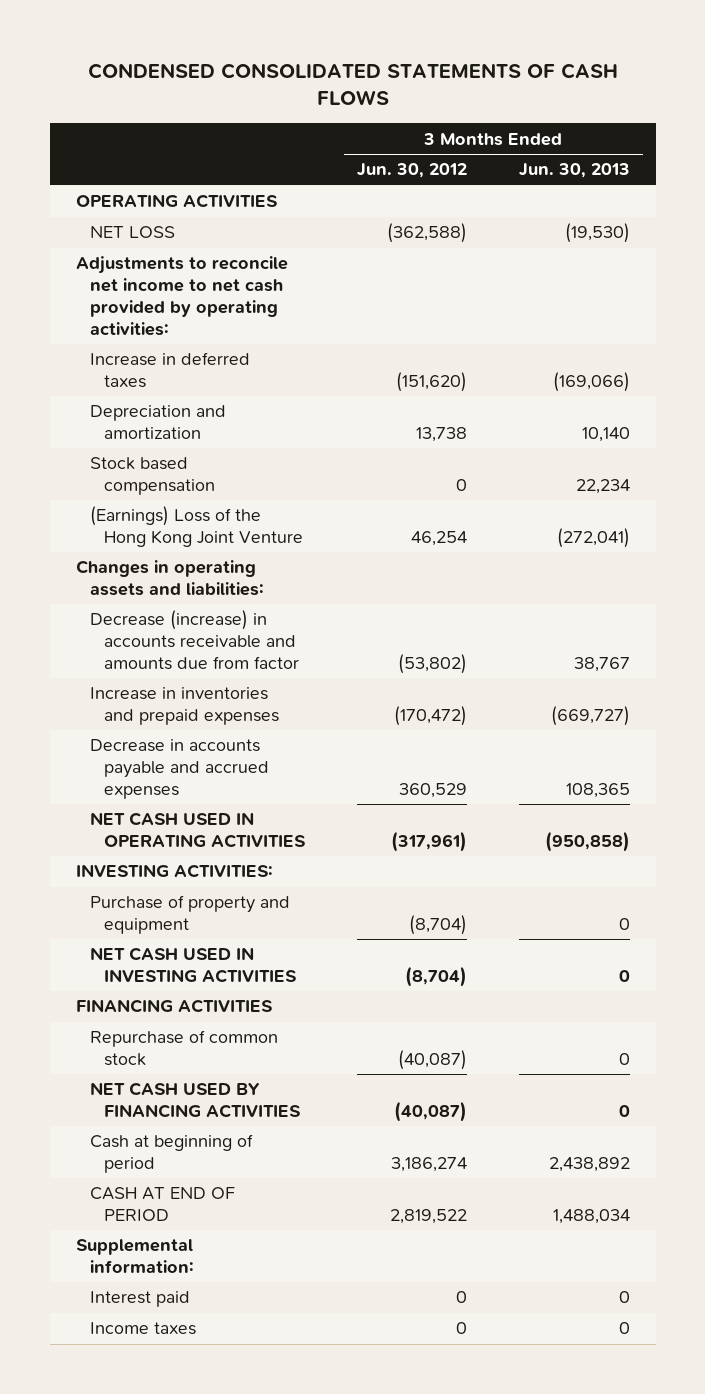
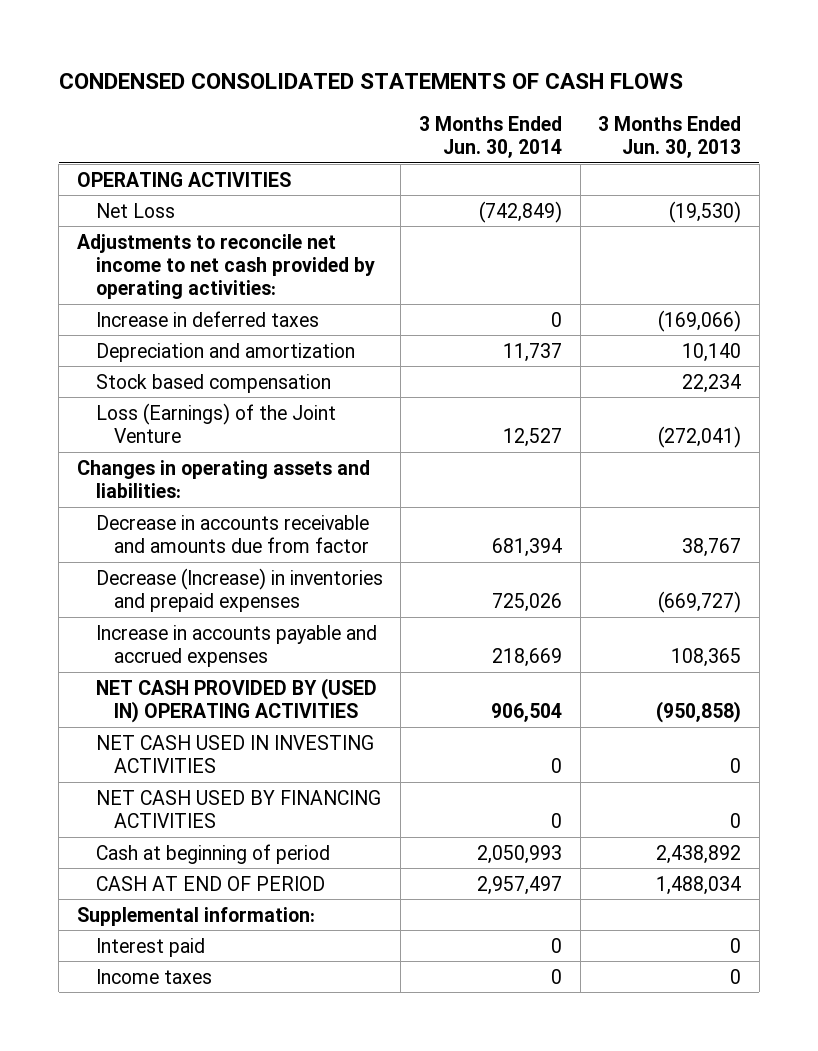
[357,163,468,179] Jun. 30, 2012 -> none
none -> [418,115,562,159] 3 Months Ended Jun. 30, 2014
[90,226,176,239] NET LOSS -> [95,202,175,218] Net Loss
[90,506,304,548] (Earnings) Loss of the Hong Kong Joint Venture -> [95,402,336,443] Loss (Earnings) of the Joint Venture
[75,864,273,879] INVESTING ACTIVITIES: -> none
[90,895,291,935] Purchase of property and equipment -> none
[90,610,300,670] Decrease (increase) in accounts receivable and amounts due from factor -> [95,514,370,553] Decrease in accounts receivable and amounts due from factor
[90,687,280,726] Increase in inventories and prepaid expenses -> [95,567,383,612] Decrease (Increase) in inventories and prepaid expenses
[90,739,270,799] Decrease in accounts payable and accrued expenses -> [95,624,377,667] Increase in accounts payable and accrued expenses
[90,812,307,849] NET CASH USED IN OPERATING ACTIVITIES -> [95,677,377,723] NET CASH PROVIDED BY (USED IN) OPERATING ACTIVITIES
[75,999,273,1014] FINANCING ACTIVITIES -> none
[90,1030,279,1067] Repurchase of common stock -> none

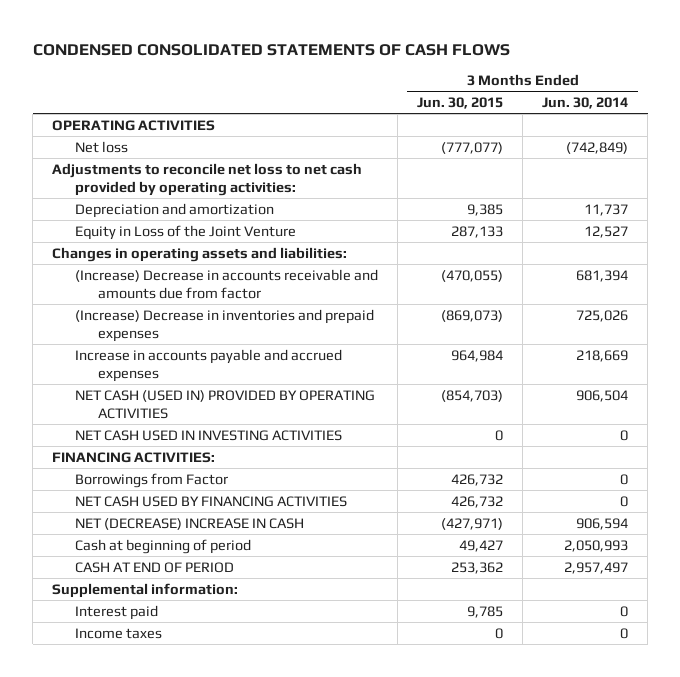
[598,115,742,159] 3 Months Ended Jun. 30, 2013 -> none
none -> [417,97,504,110] Jun. 30, 2015
[95,310,319,327] Increase in deferred taxes -> none
[95,202,175,218] Net Loss -> [75,140,129,153] Net loss
[76,233,375,299] Adjustments to reconcile net income to net cash provided by operating activities: -> [52,162,363,196] Adjustments to reconcile net loss to net cash provided by operating activities:
[95,373,331,393] Stock based compensation -> none
[95,402,336,443] Loss (Earnings) of the Joint Venture -> [75,224,297,240] Equity in Loss of the Joint Venture
[95,514,370,553] Decrease in accounts receivable and amounts due from factor -> [75,268,379,299] (Increase) Decrease in accounts receivable and amounts due from factor
[95,567,383,612] Decrease (Increase) in inventories and prepaid expenses -> [75,308,375,342] (Increase) Decrease in inventories and prepaid expenses
[95,677,377,723] NET CASH PROVIDED BY (USED IN) OPERATING ACTIVITIES -> [75,389,376,419] NET CASH (USED IN) PROVIDED BY OPERATING ACTIVITIES
none -> [52,451,216,463] FINANCING ACTIVITIES:
none -> [75,472,229,488] Borrowings from Factor
none -> [75,517,305,530] NET (DECREASE) INCREASE IN CASH

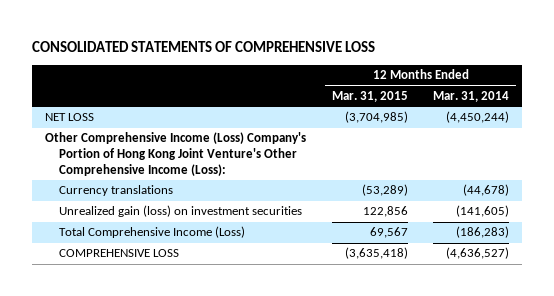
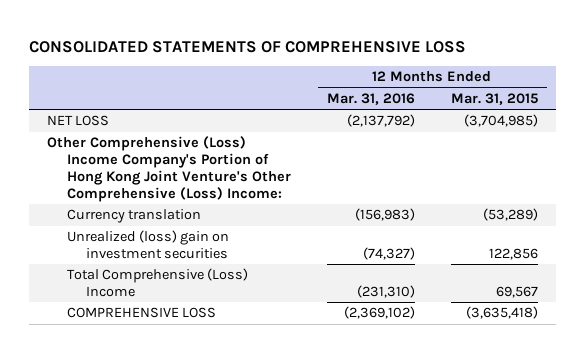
[433,90,510,102] Mar. 31, 2014 -> none
none -> [326,93,415,106] Mar. 31, 2016
[45,132,307,176] Other Comprehensive Income (Loss) Company's Portion of Hong Kong Joint Venture's Other Comprehensive Income (Loss): -> [47,136,291,202] Other Comprehensive (Loss) Income Company's Portion of Hong Kong Joint Venture's Other Comprehensive (Loss) Income:
[59,185,174,197] Currency translations -> [66,209,201,224] Currency translation
[59,205,303,218] Unrealized gain (loss) on investment securities -> [66,230,229,260] Unrealized (loss) gain on investment securities
[59,226,246,239] Total Comprehensive Income (Loss) -> [66,268,248,298] Total Comprehensive (Loss) Income

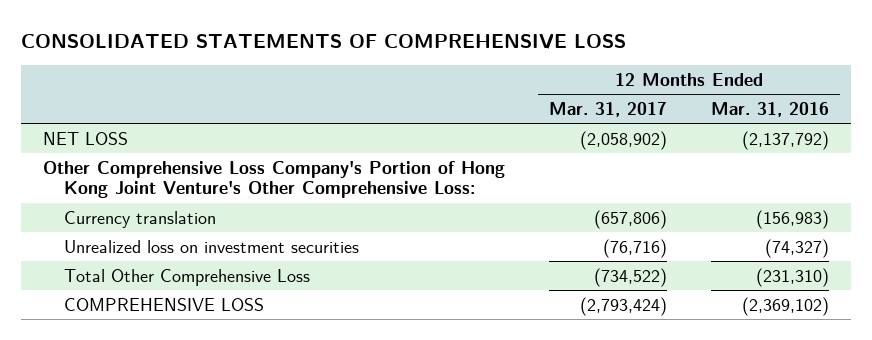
[451,93,539,106] Mar. 31, 2015 -> none
none -> [549,101,668,117] Mar. 31, 2017
[47,136,291,202] Other Comprehensive (Loss) Income Company's Portion of Hong Kong Joint Venture's Other Comprehensive (Loss) Income: -> [42,160,505,199] Other Comprehensive Loss Company's Portion of Hong Kong Joint Venture's Other Comprehensive Loss:
[66,230,229,260] Unrealized (loss) gain on investment securities -> [64,239,360,253] Unrealized loss on investment securities
[66,268,248,298] Total Comprehensive (Loss) Income -> [64,268,311,286] Total Other Comprehensive Loss

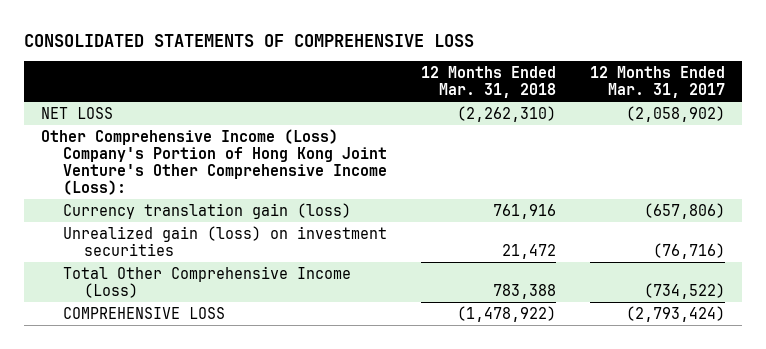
[711,101,830,117] Mar. 31, 2016 -> none
none -> [420,65,556,98] 12 Months Ended Mar. 31, 2018
[42,160,505,199] Other Comprehensive Loss Company's Portion of Hong Kong Joint Venture's Other Comprehensive Loss: -> [41,128,387,195] Other Comprehensive Income (Loss) Company's Portion of Hong Kong Joint Venture's Other Comprehensive Income (Loss):
[64,210,217,228] Currency translation -> [62,202,351,219] Currency translation gain (loss)
[64,239,360,253] Unrealized loss on investment securities -> [62,225,387,256] Unrealized gain (loss) on investment securities
[64,268,311,286] Total Other Comprehensive Loss -> [62,265,351,298] Total Other Comprehensive Income (Loss)

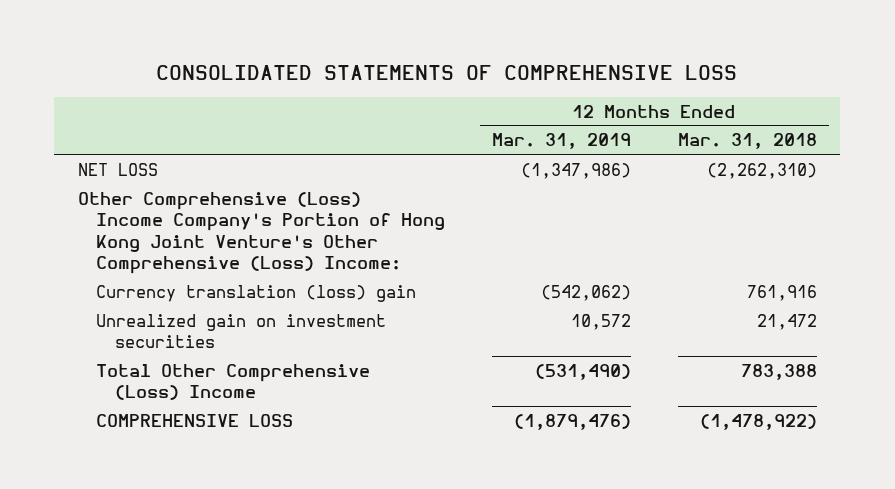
[589,65,725,98] 12 Months Ended Mar. 31, 2017 -> none
none -> [492,133,632,150] Mar. 31, 2019
[41,128,387,195] Other Comprehensive Income (Loss) Company's Portion of Hong Kong Joint Venture's Other Comprehensive Income (Loss): -> [77,191,446,275] Other Comprehensive (Loss) Income Company's Portion of Hong Kong Joint Venture's Other Comprehensive (Loss) Income:
[62,202,351,219] Currency translation gain (loss) -> [96,284,417,302] Currency translation (loss) gain
[62,225,387,256] Unrealized gain (loss) on investment securities -> [96,313,387,349] Unrealized gain on investment securities
[62,265,351,298] Total Other Comprehensive Income (Loss) -> [96,363,371,401] Total Other Comprehensive (Loss) Income

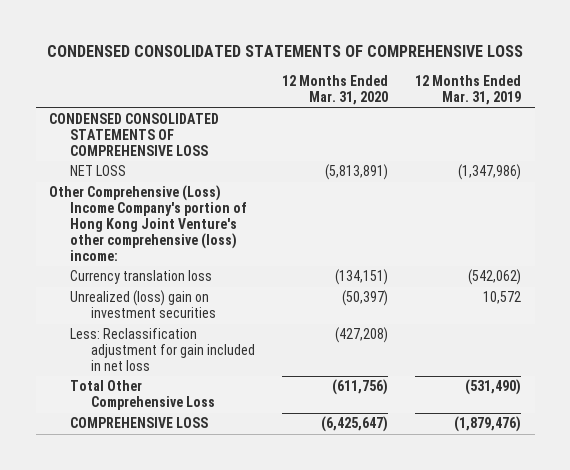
[156,65,738,81] CONSOLIDATED STATEMENTS OF COMPREHENSIVE LOSS -> [47,45,524,58] CONDENSED CONSOLIDATED STATEMENTS OF COMPREHENSIVE LOSS
[677,133,817,150] Mar. 31, 2018 -> none
none -> [282,75,389,106] 12 Months Ended Mar. 31, 2020
none -> [49,113,220,157] CONDENSED CONSOLIDATED STATEMENTS OF COMPREHENSIVE LOSS
[77,191,446,275] Other Comprehensive (Loss) Income Company's Portion of Hong Kong Joint Venture's Other Comprehensive (Loss) Income: -> [49,185,248,261] Other Comprehensive (Loss) Income Company's portion of Hong Kong Joint Venture's other comprehensive (loss) income:
[96,284,417,302] Currency translation (loss) gain -> [70,270,213,285] Currency translation loss
[96,313,387,349] Unrealized gain on investment securities -> [70,290,217,319] Unrealized (loss) gain on investment securities
none -> [70,328,256,372] Less: Reclassification adjustment for gain included in net loss
[96,363,371,401] Total Other Comprehensive (Loss) Income -> [70,380,216,411] Total Other Comprehensive Loss

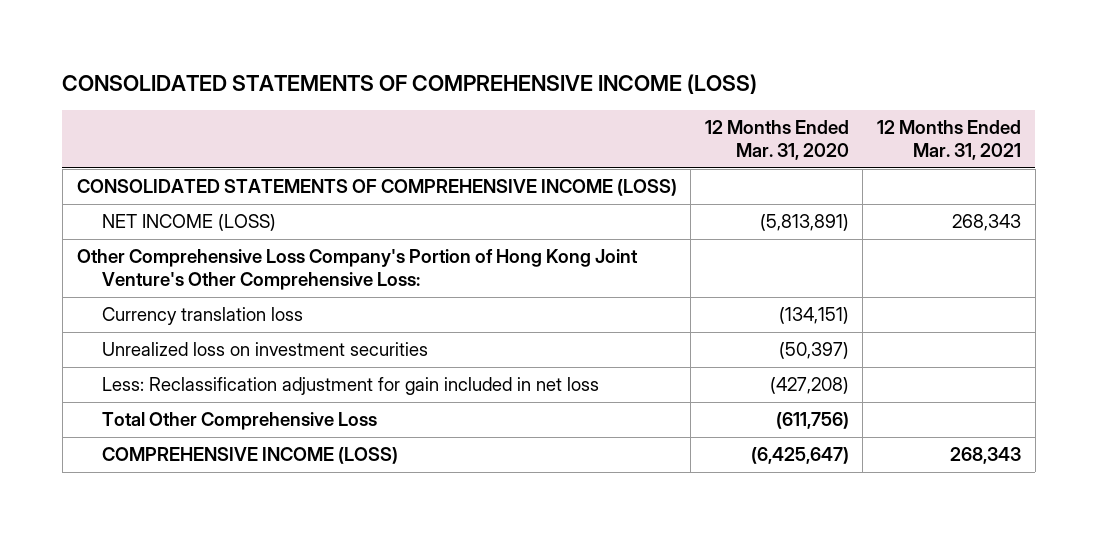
[47,45,524,58] CONDENSED CONSOLIDATED STATEMENTS OF COMPREHENSIVE LOSS -> [62,74,758,95] CONSOLIDATED STATEMENTS OF COMPREHENSIVE INCOME (LOSS)
[415,75,522,106] 12 Months Ended Mar. 31, 2019 -> none
none -> [877,119,1022,161] 12 Months Ended Mar. 31, 2021
[49,113,220,157] CONDENSED CONSOLIDATED STATEMENTS OF COMPREHENSIVE LOSS -> [76,179,677,197] CONSOLIDATED STATEMENTS OF COMPREHENSIVE INCOME (LOSS)
[70,165,127,177] NET LOSS -> [102,214,277,232] NET INCOME (LOSS)
[49,185,248,261] Other Comprehensive (Loss) Income Company's portion of Hong Kong Joint Venture's other comprehensive (loss) income: -> [76,249,638,291] Other Comprehensive Loss Company's Portion of Hong Kong Joint Venture's Other Comprehensive Loss:
[70,290,217,319] Unrealized (loss) gain on investment securities -> [102,342,429,357] Unrealized loss on investment securities
[70,417,209,429] COMPREHENSIVE LOSS -> [102,447,399,465] COMPREHENSIVE INCOME (LOSS)

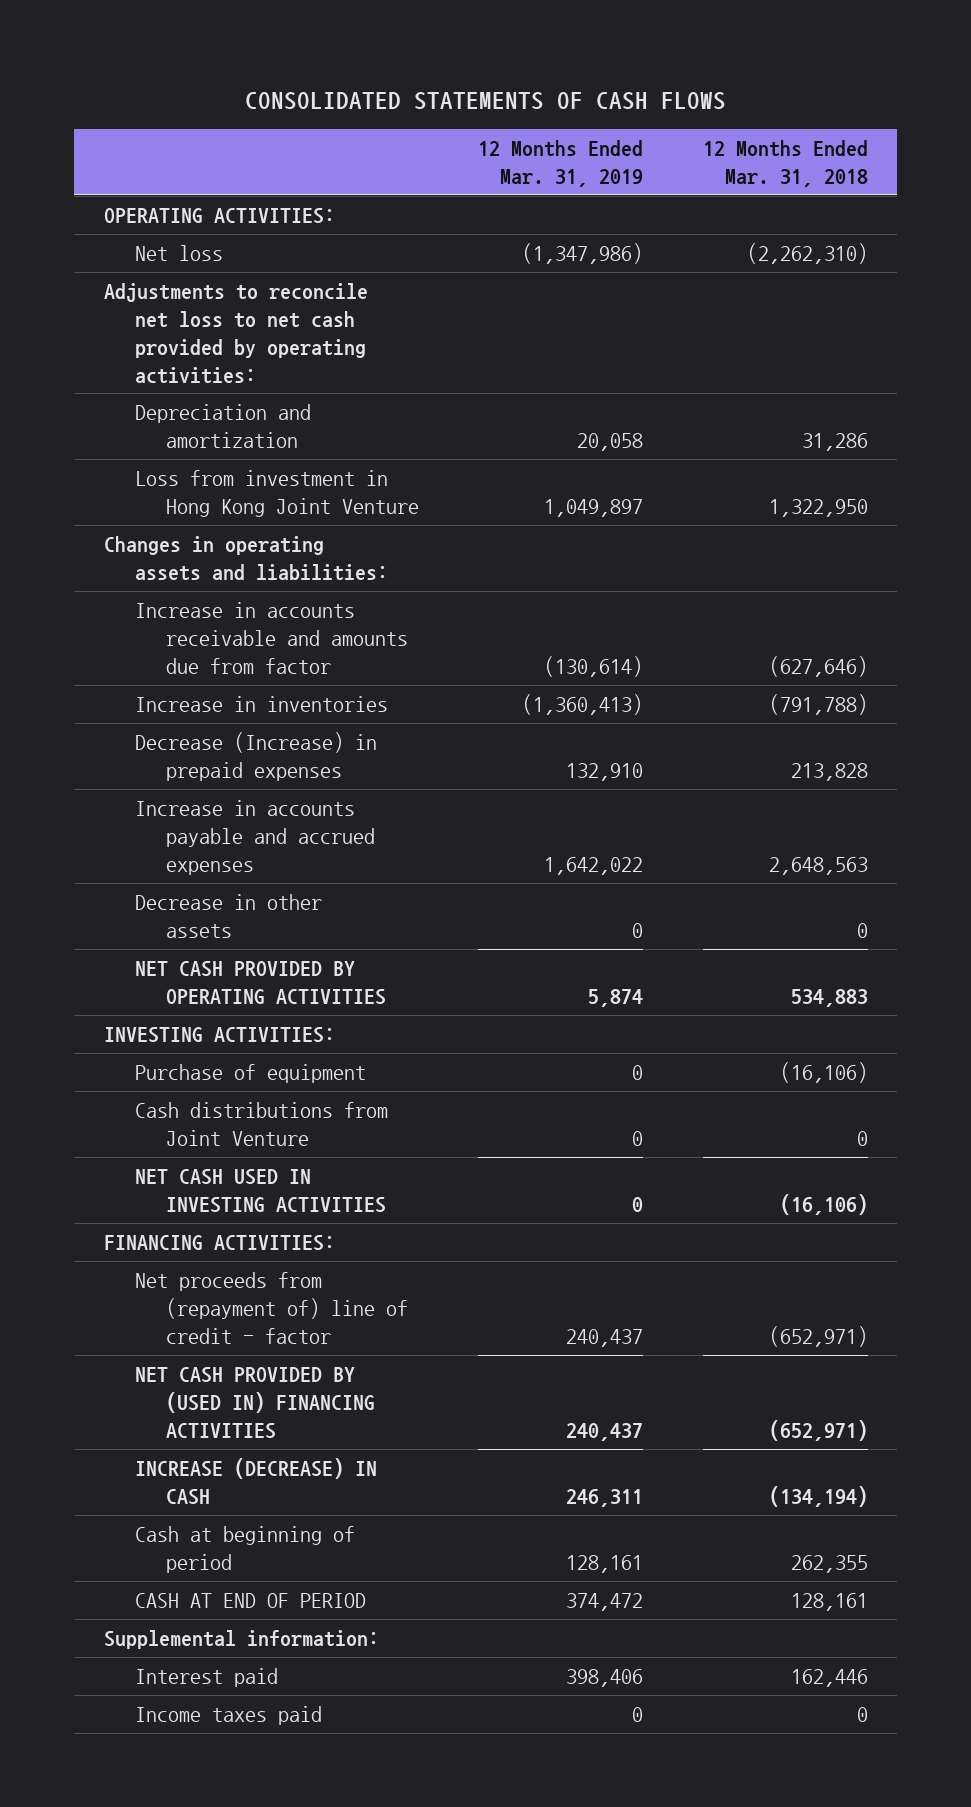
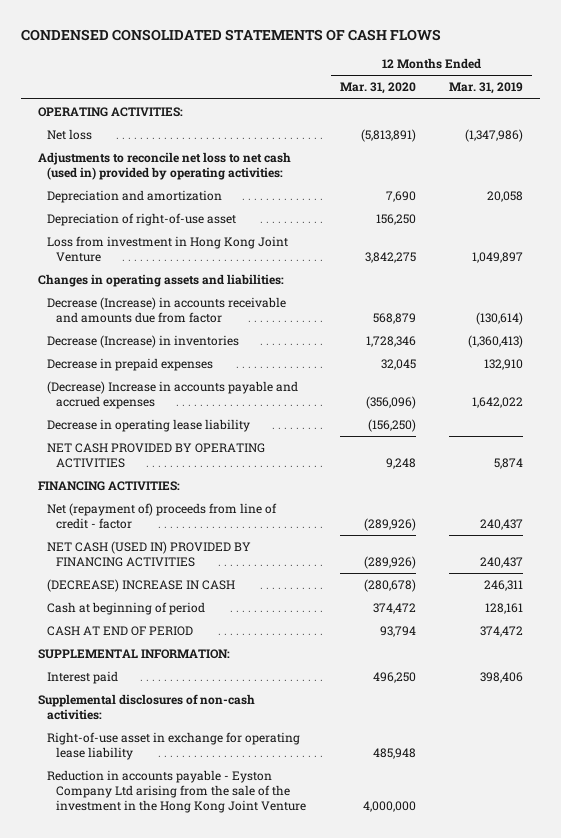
[244,91,726,110] CONSOLIDATED STATEMENTS OF CASH FLOWS -> [20,28,441,41] CONDENSED CONSOLIDATED STATEMENTS OF CASH FLOWS
[702,139,868,187] 12 Months Ended Mar. 31, 2018 -> none
none -> [339,82,416,95] Mar. 31, 2020
[103,282,368,384] Adjustments to reconcile net loss to net cash provided by operating activities: -> [37,152,291,180] Adjustments to reconcile net loss to net cash (used in) provided by operating activities:
none -> [47,213,237,227] Depreciation of right-of-use asset
[134,893,322,938] Decrease in other assets -> none
[134,601,409,674] Increase in accounts receivable and amounts due from factor -> [47,297,287,323] Decrease (Increase) in accounts receivable and amounts due from factor
[134,695,388,712] Increase in inventories -> [47,335,240,349] Decrease (Increase) in inventories
[134,731,377,781] Decrease (Increase) in prepaid expenses -> [47,358,214,372] Decrease in prepaid expenses
[134,799,376,875] Increase in accounts payable and accrued expenses -> [47,381,299,409] (Decrease) Increase in accounts payable and accrued expenses
none -> [47,419,251,433] Decrease in operating lease liability
[103,1026,335,1043] INVESTING ACTIVITIES: -> none
[134,1063,366,1083] Purchase of equipment -> none
[134,1101,388,1146] Cash distributions from Joint Venture -> none
[134,1168,387,1213] NET CASH USED IN INVESTING ACTIVITIES -> none
[134,1271,409,1344] Net proceeds from (repayment of) line of credit - factor -> [47,503,278,529] Net (repayment of) proceeds from line of credit - factor
[134,1366,376,1439] NET CASH PROVIDED BY (USED IN) FINANCING ACTIVITIES -> [47,541,252,567] NET CASH (USED IN) PROVIDED BY FINANCING ACTIVITIES
[134,1457,377,1505] INCREASE (DECREASE) IN CASH -> [47,579,236,593] (DECREASE) INCREASE IN CASH
[103,1629,379,1649] Supplemental information: -> [37,649,230,660] SUPPLEMENTAL INFORMATION:
[134,1705,322,1725] Income taxes paid -> none
none -> [37,694,255,720] Supplemental disclosures of non-cash activities:
none -> [47,732,301,760] Right-of-use asset in exchange for operating lease liability
none -> [47,770,307,813] Reduction in accounts payable - Eyston Company Ltd arising from the sale of the investment in the Hong Kong Joint Venture

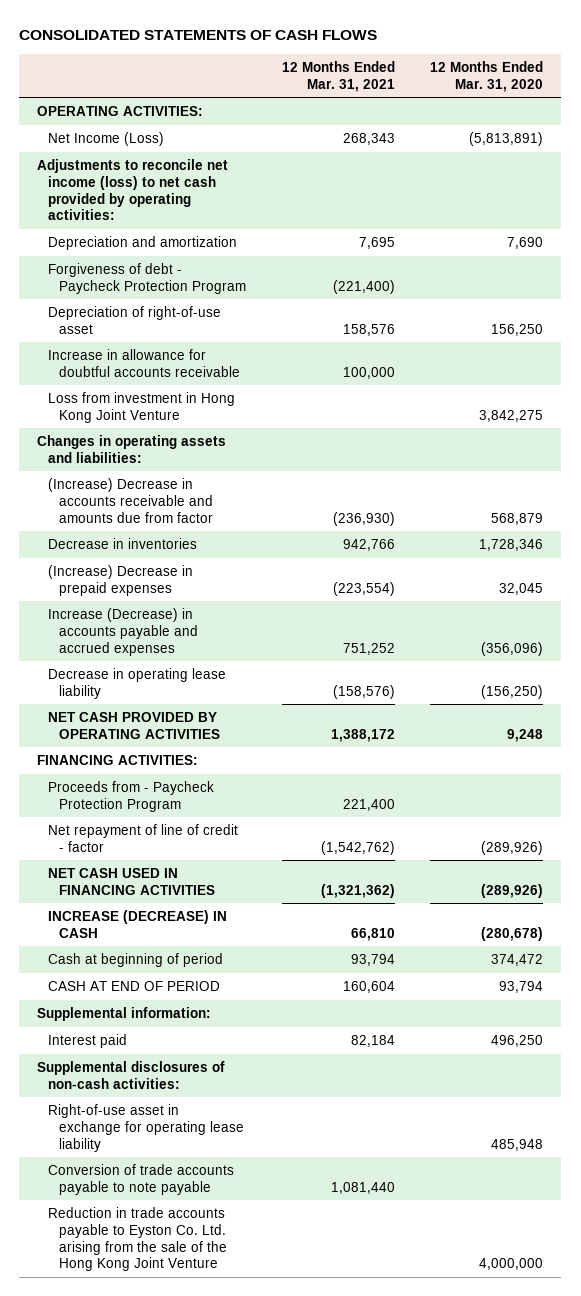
[20,28,441,41] CONDENSED CONSOLIDATED STATEMENTS OF CASH FLOWS -> [19,30,378,41] CONSOLIDATED STATEMENTS OF CASH FLOWS
[449,82,524,95] Mar. 31, 2019 -> none
none -> [281,61,395,92] 12 Months Ended Mar. 31, 2021
[47,129,93,141] Net loss -> [48,131,165,146] Net Income (Loss)
[37,152,291,180] Adjustments to reconcile net loss to net cash (used in) provided by operating activities: -> [37,158,229,221] Adjustments to reconcile net income (loss) to net cash provided by operating activities:
none -> [48,262,247,294] Forgiveness of debt - Paycheck Protection Program
none -> [48,348,241,377] Increase in allowance for doubtful accounts receivable
[47,297,287,323] Decrease (Increase) in accounts receivable and amounts due from factor -> [48,477,214,523] (Increase) Decrease in accounts receivable and amounts due from factor
[47,335,240,349] Decrease (Increase) in inventories -> [48,537,198,549] Decrease in inventories
[47,358,214,372] Decrease in prepaid expenses -> [48,564,194,596] (Increase) Decrease in prepaid expenses
[47,381,299,409] (Decrease) Increase in accounts payable and accrued expenses -> [48,607,199,656] Increase (Decrease) in accounts payable and accrued expenses
none -> [48,780,215,812] Proceeds from - Paycheck Protection Program
[47,503,278,529] Net (repayment of) proceeds from line of credit - factor -> [48,823,239,852] Net repayment of line of credit - factor
[47,541,252,567] NET CASH (USED IN) PROVIDED BY FINANCING ACTIVITIES -> [48,867,216,895] NET CASH USED IN FINANCING ACTIVITIES
[47,579,236,593] (DECREASE) INCREASE IN CASH -> [48,909,228,938] INCREASE (DECREASE) IN CASH
[37,649,230,660] SUPPLEMENTAL INFORMATION: -> [37,1006,212,1021] Supplemental information:
none -> [48,1163,235,1195] Conversion of trade accounts payable to note payable
[47,770,307,813] Reduction in accounts payable - Eyston Company Ltd arising from the sale of the investment in the Hong Kong Joint Venture -> [48,1206,228,1272] Reduction in trade accounts payable to Eyston Co. Ltd. arising from the sale of the Hong Kong Joint Venture

